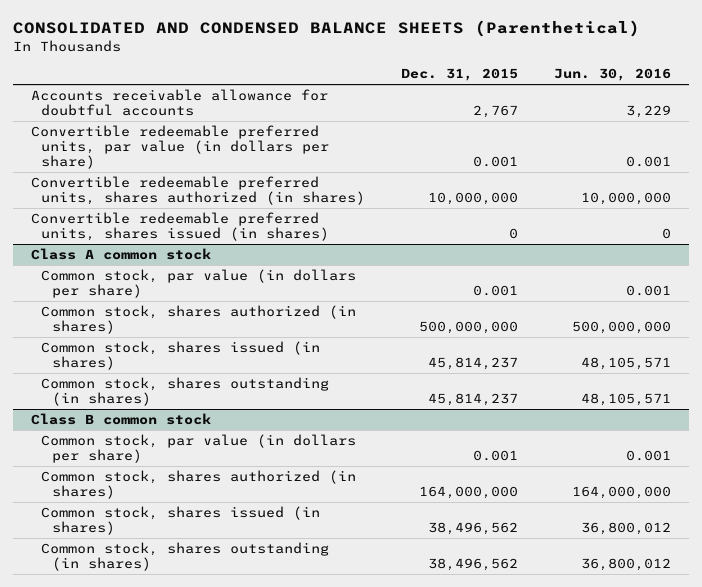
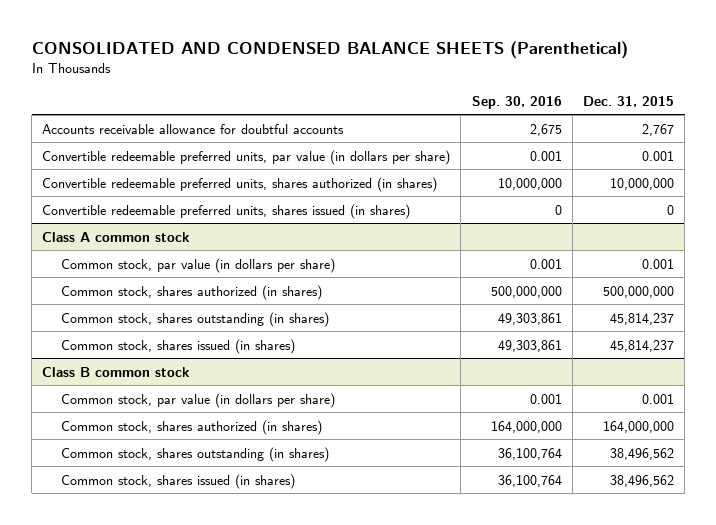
[553,68,671,82] Jun. 30, 2016 -> none
none -> [471,95,562,109] Sep. 30, 2016
[41,340,321,370] Common stock, shares issued (in shares) -> [61,338,296,354] Common stock, shares issued (in shares)
[41,505,321,535] Common stock, shares issued (in shares) -> [61,473,296,489] Common stock, shares issued (in shares)

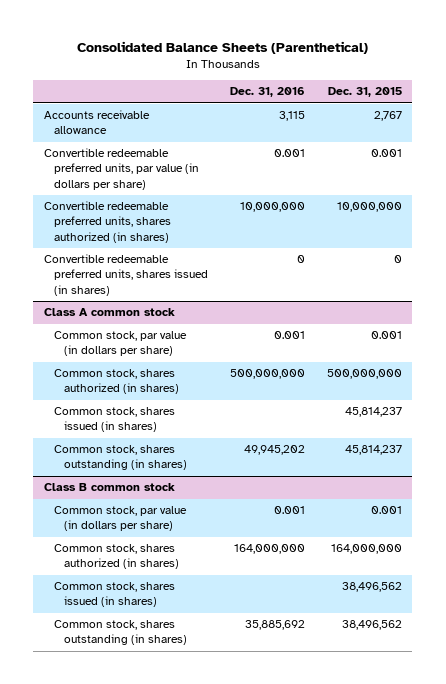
[31,40,628,59] CONSOLIDATED AND CONDENSED BALANCE SHEETS (Parenthetical) -> [76,40,368,54] Consolidated Balance Sheets (Parenthetical)
[471,95,562,109] Sep. 30, 2016 -> none
none -> [229,87,305,98] Dec. 31, 2016
[42,123,345,134] Accounts receivable allowance for doubtful accounts -> [44,110,151,135] Accounts receivable allowance
[61,311,330,327] Common stock, shares outstanding (in shares) -> [54,445,188,471] Common stock, shares outstanding (in shares)
[61,446,330,462] Common stock, shares outstanding (in shares) -> [54,620,188,646] Common stock, shares outstanding (in shares)

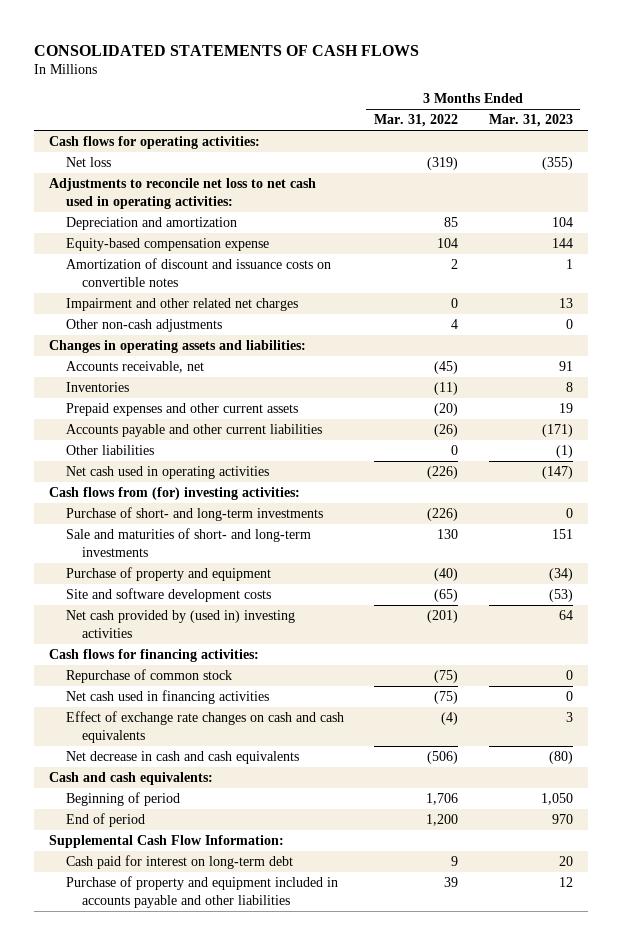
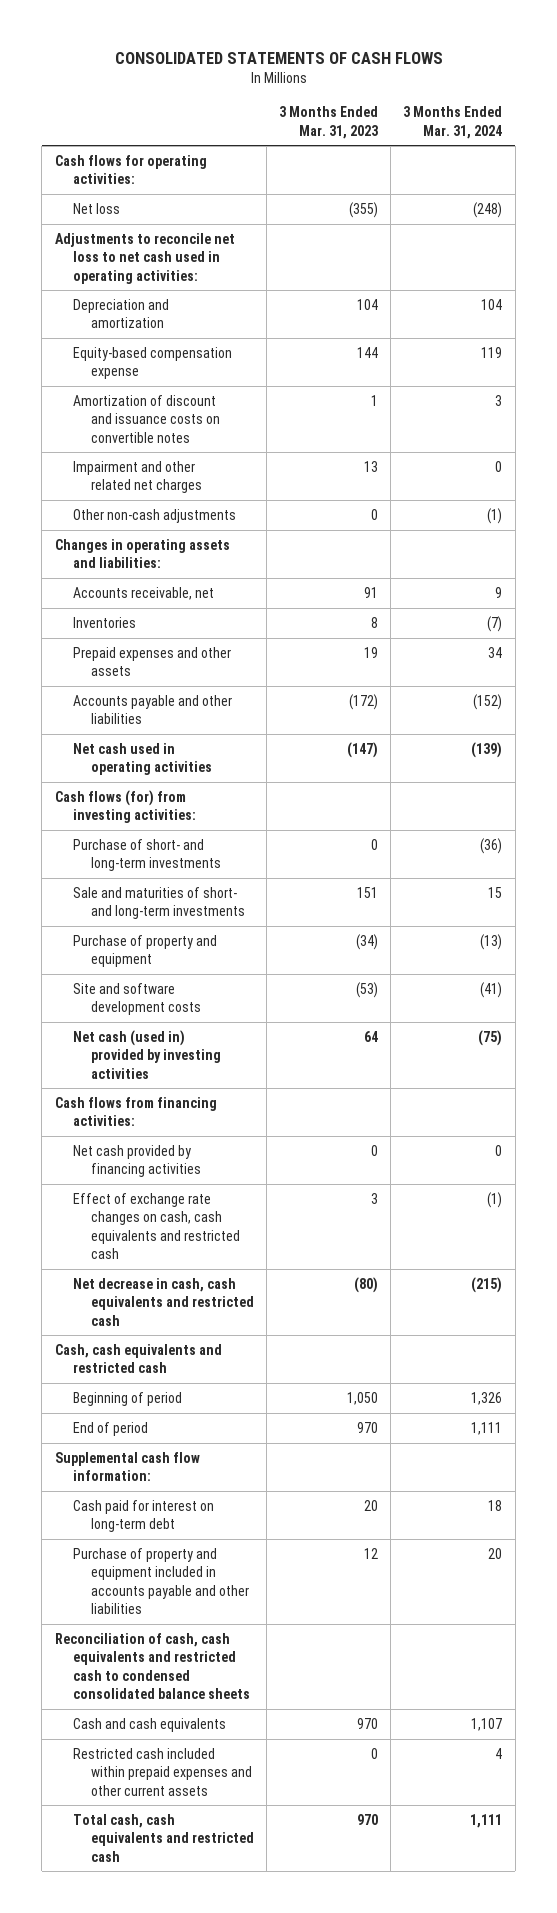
[374,114,459,128] Mar. 31, 2022 -> none
none -> [403,106,503,139] 3 Months Ended Mar. 31, 2024
[65,445,154,456] Other liabilities -> none
[65,403,298,417] Prepaid expenses and other current assets -> [72,646,231,677] Prepaid expenses and other assets
[65,424,322,438] Accounts payable and other current liabilities -> [72,694,232,725] Accounts payable and other liabilities
[541,424,573,438] (171) -> [349,693,379,710] (172)
[49,487,301,501] Cash flows from (for) investing activities: -> [54,789,196,824] Cash flows (for) from investing activities:
[65,669,232,684] Repurchase of common stock -> none
[65,610,295,638] Net cash provided by (used in) investing activities -> [72,1029,221,1079] Net cash (used in) provided by investing activities
[49,649,260,663] Cash flows for financing activities: -> [54,1096,217,1127] Cash flows from financing activities:
[65,690,269,705] Net cash used in financing activities -> [72,1144,201,1178] Net cash provided by financing activities
[65,711,344,743] Effect of exchange rate changes on cash and cash equivalents -> [72,1192,240,1260] Effect of exchange rate changes on cash, cash equivalents and restricted cash
[65,751,299,765] Net decrease in cash and cash equivalents -> [72,1277,254,1326] Net decrease in cash, cash equivalents and restricted cash
[49,772,214,786] Cash and cash equivalents: -> [54,1343,222,1374] Cash, cash equivalents and restricted cash
[49,835,285,849] Supplemental Cash Flow Information: -> [54,1451,200,1482] Supplemental cash flow information:
none -> [54,1632,250,1700] Reconciliation of cash, cash equivalents and restricted cash to condensed consolidated balance sheets
none -> [72,1717,226,1732] Cash and cash equivalents
none -> [72,1747,252,1796] Restricted cash included within prepaid expenses and other current assets
none -> [72,1813,254,1862] Total cash, cash equivalents and restricted cash

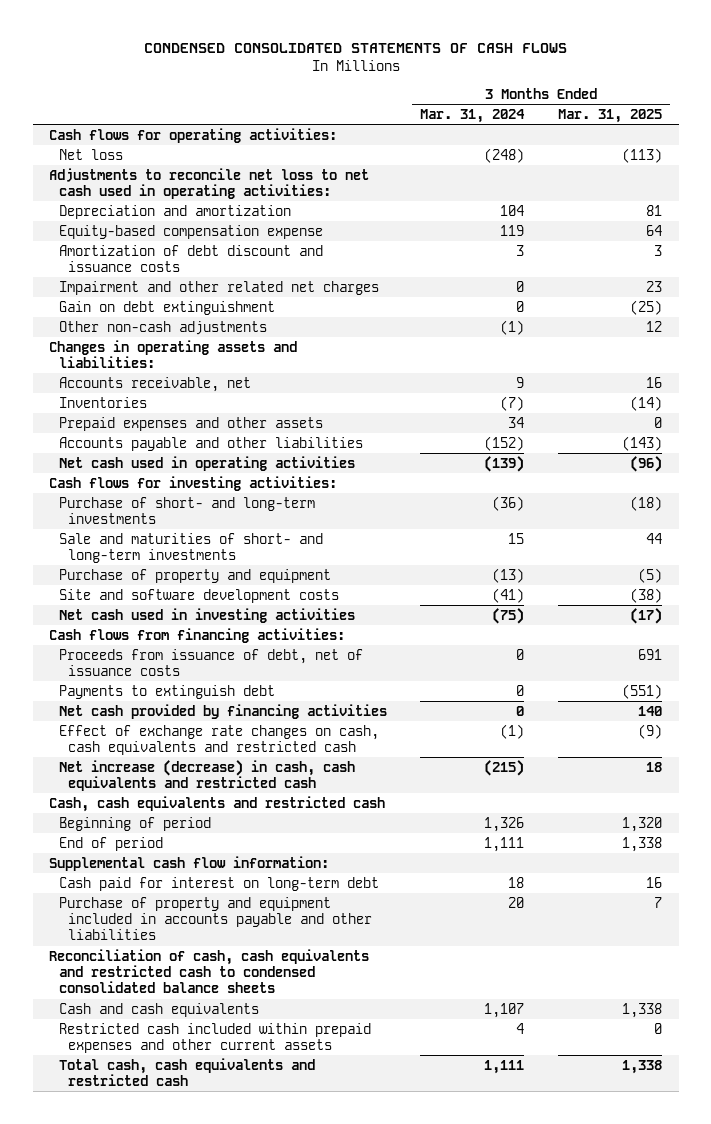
[114,51,443,64] CONSOLIDATED STATEMENTS OF CASH FLOWS -> [143,43,567,54] CONDENSED CONSOLIDATED STATEMENTS OF CASH FLOWS
[279,106,379,139] 3 Months Ended Mar. 31, 2023 -> none
none -> [557,109,662,124] Mar. 31, 2025
[72,394,220,443] Amortization of discount and issuance costs on convertible notes -> [58,244,323,272] Amortization of debt discount and issuance costs
none -> [58,300,275,315] Gain on debt extinguishment
[54,789,196,824] Cash flows (for) from investing activities: -> [49,475,338,491] Cash flows for investing activities:
[72,1029,221,1079] Net cash (used in) provided by investing activities -> [58,607,355,623] Net cash used in investing activities
none -> [58,648,363,676] Proceeds from issuance of debt, net of issuance costs
none -> [58,684,275,699] Payments to extinguish debt
[72,1277,254,1326] Net decrease in cash, cash equivalents and restricted cash -> [58,759,355,791] Net increase (decrease) in cash, cash equivalents and restricted cash

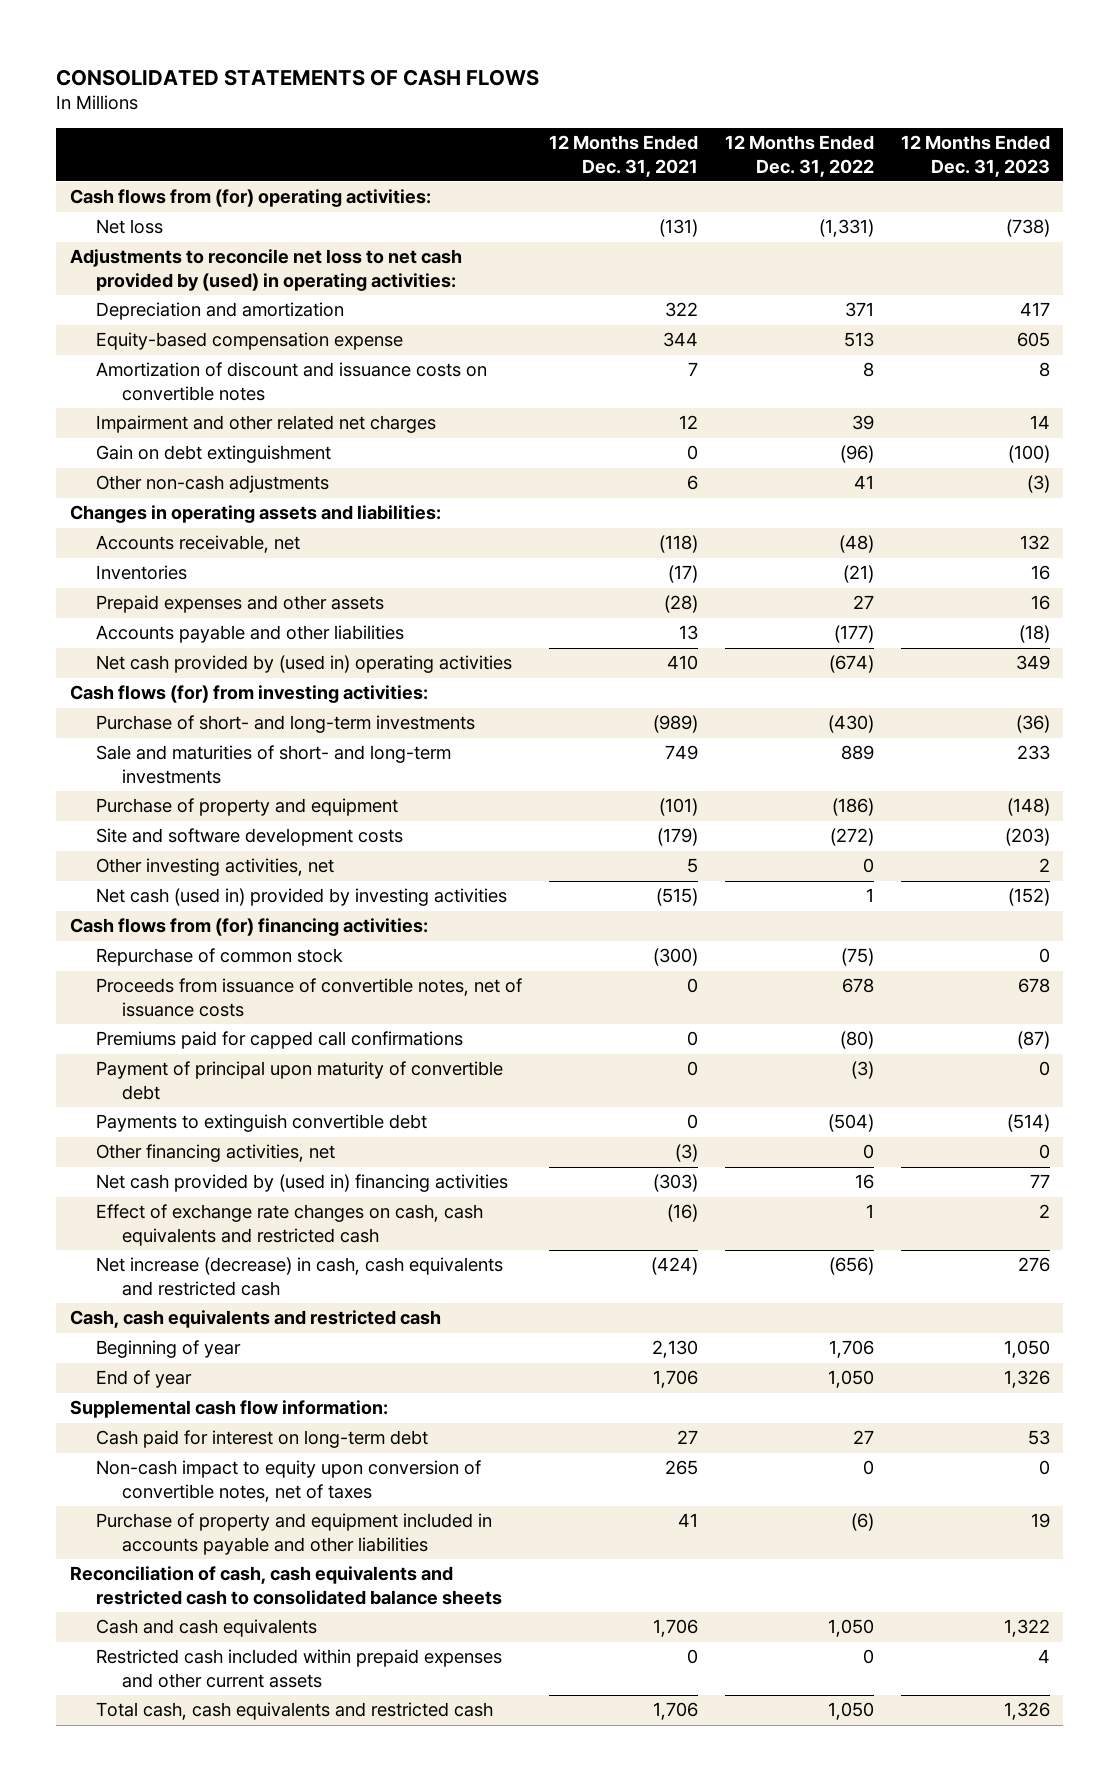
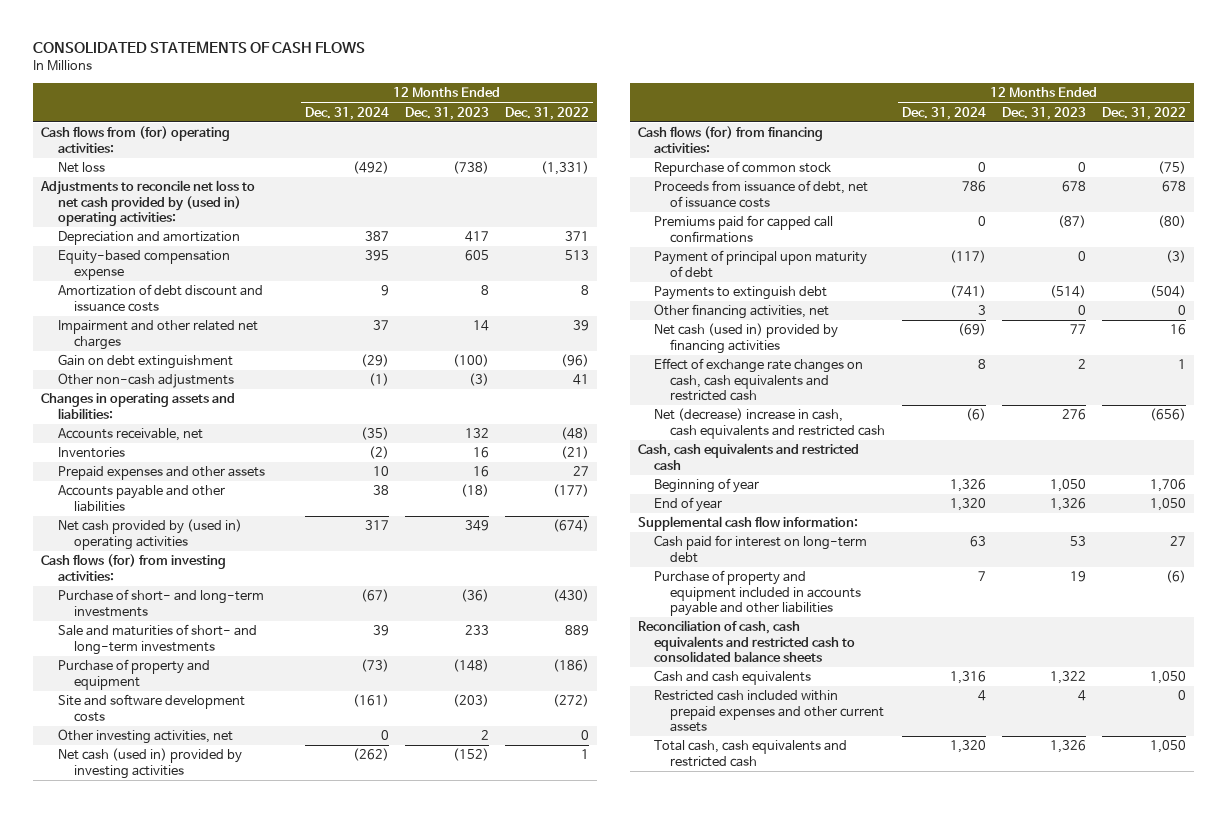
[548,134,698,177] 12 Months Ended Dec. 31, 2021 -> none
none -> [305,106,390,120] Dec. 31, 2024
[69,249,462,291] Adjustments to reconcile net loss to net cash provided by (used) in operating activities: -> [40,180,256,226] Adjustments to reconcile net loss to net cash provided by (used in) operating activities:
[95,362,487,401] Amortization of discount and issuance costs on convertible notes -> [57,284,263,312] Amortization of debt discount and issuance costs
[69,918,428,937] Cash flows from (for) financing activities: -> [637,126,823,153] Cash flows (for) from financing activities:
[95,978,522,1017] Proceeds from issuance of convertible notes, net of issuance costs -> [654,180,869,208] Proceeds from issuance of debt, net of issuance costs
[95,1061,503,1100] Payment of principal upon maturity of convertible debt -> [654,250,868,278] Payment of principal upon maturity of debt
[95,1114,427,1133] Payments to extinguish convertible debt -> [654,286,828,301] Payments to extinguish debt
[95,1174,508,1193] Net cash provided by (used in) financing activities -> [654,323,839,354] Net cash (used in) provided by financing activities
[95,1257,503,1296] Net increase (decrease) in cash, cash equivalents and restricted cash -> [654,408,886,439] Net (decrease) increase in cash, cash equivalents and restricted cash
[95,1460,481,1502] Non-cash impact to equity upon conversion of convertible notes, net of taxes -> none

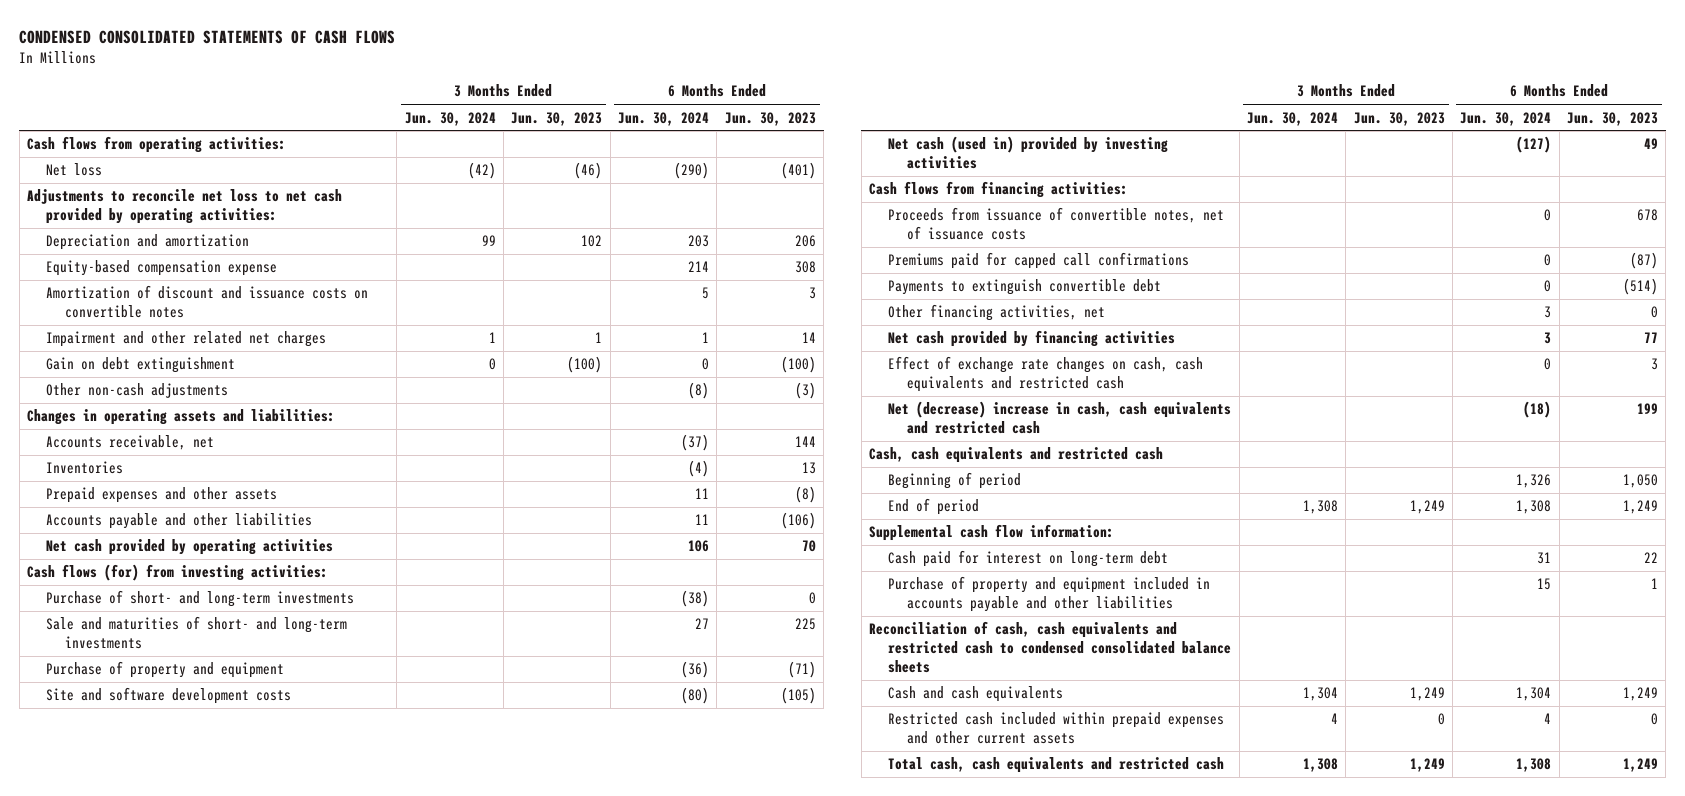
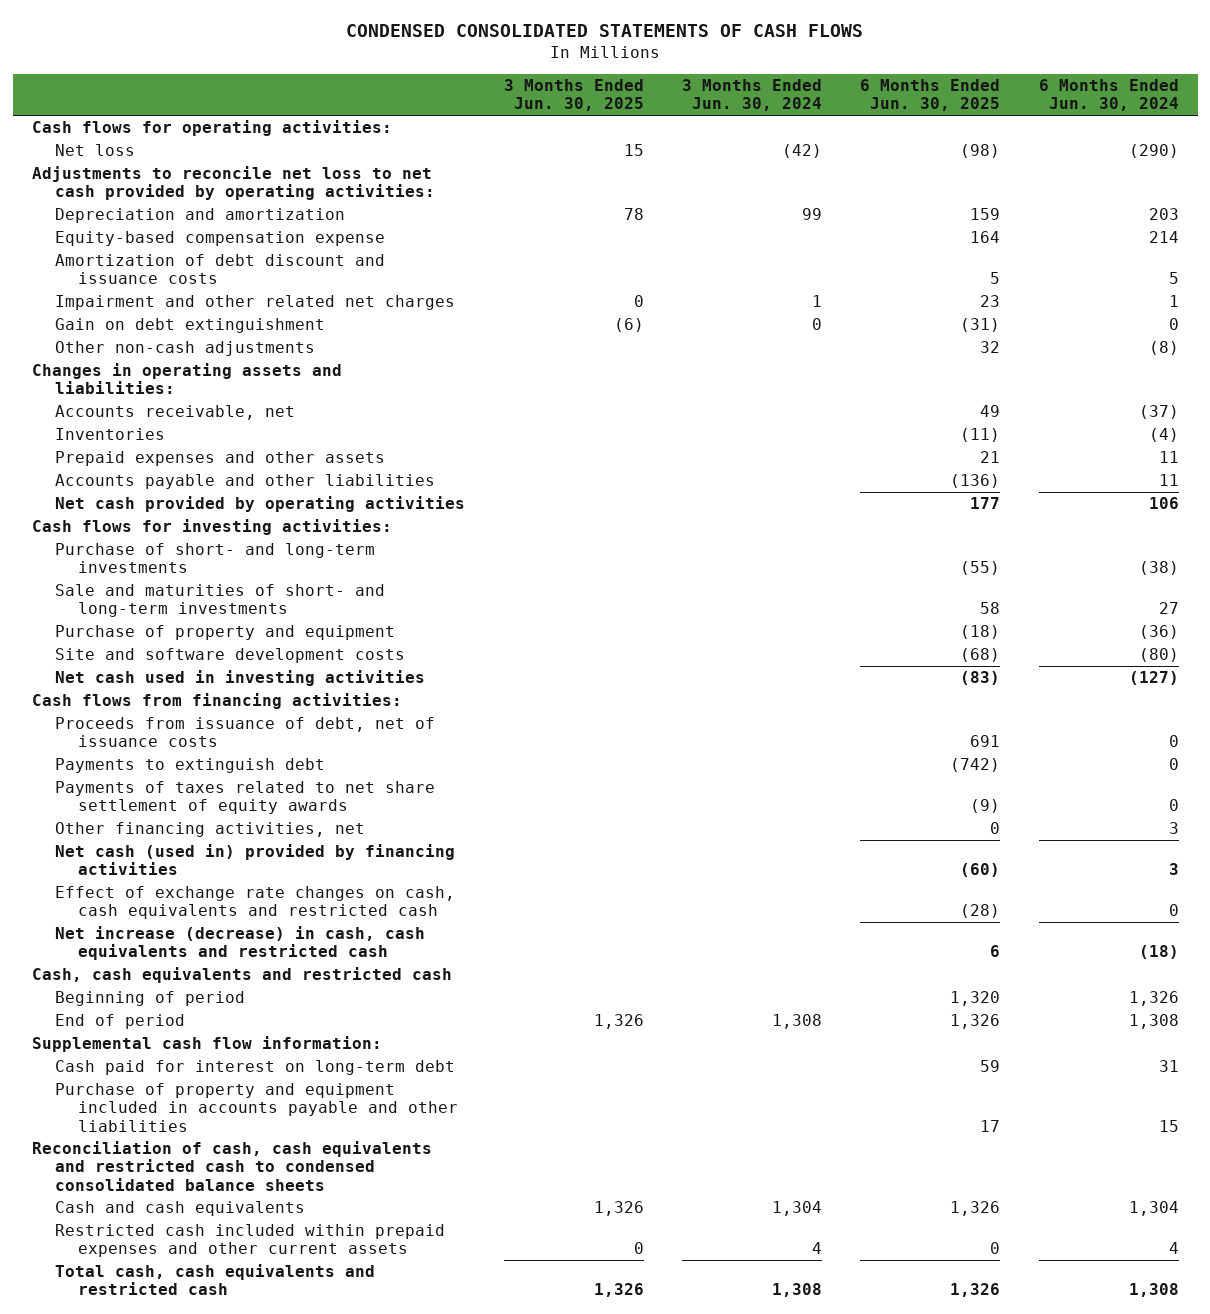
[511,111,603,126] Jun. 30, 2023 -> none
[724,111,816,126] Jun. 30, 2023 -> none
none -> [503,79,644,112] 3 Months Ended Jun. 30, 2025
none -> [860,79,1001,112] 6 Months Ended Jun. 30, 2025
[26,136,286,154] Cash flows from operating activities: -> [31,120,392,137] Cash flows for operating activities:
[45,285,368,319] Amortization of discount and issuance costs on convertible notes -> [55,254,386,285] Amortization of debt discount and issuance costs
[26,564,328,582] Cash flows (for) from investing activities: -> [31,519,392,536] Cash flows for investing activities:
[888,136,1169,170] Net cash (used in) provided by investing activities -> [55,670,426,687] Net cash used in investing activities
[888,252,1190,270] Premiums paid for capped call confirmations -> none
[888,207,1225,241] Proceeds from issuance of convertible notes, net of issuance costs -> [55,717,436,748] Proceeds from issuance of debt, net of issuance costs
[888,279,1162,296] Payments to extinguish convertible debt -> [55,758,326,774] Payments to extinguish debt
none -> [55,781,436,815] Payments of taxes related to net share settlement of equity awards
[888,330,1176,348] Net cash provided by financing activities -> [55,844,456,876] Net cash (used in) provided by financing activities
[888,401,1232,435] Net (decrease) increase in cash, cash equivalents and restricted cash -> [55,926,426,961] Net increase (decrease) in cash, cash equivalents and restricted cash

